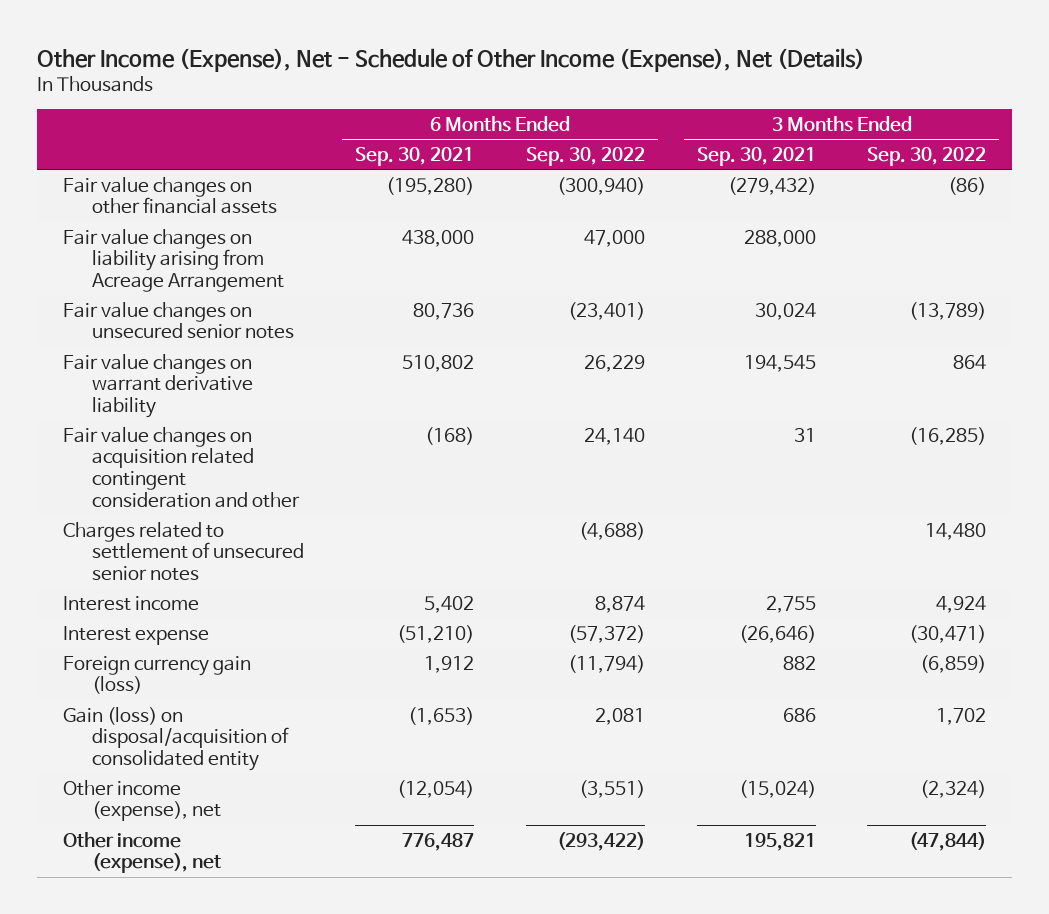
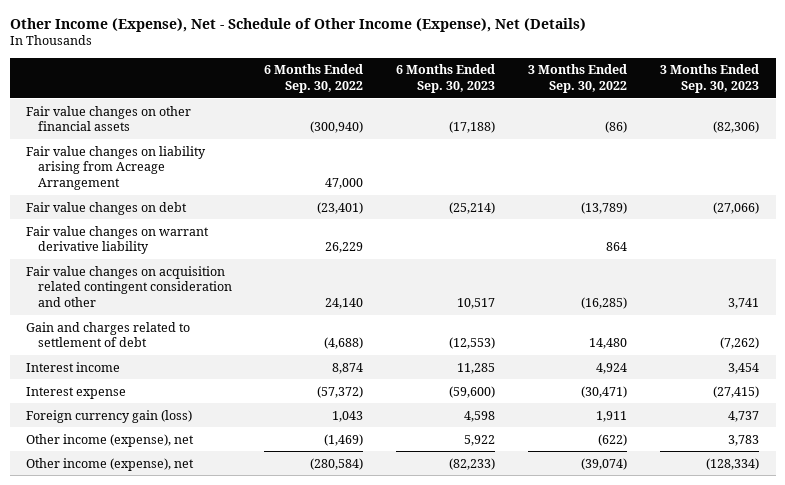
[355,146,475,166] Sep. 30, 2021 -> none
[696,146,816,166] Sep. 30, 2021 -> none
none -> [396,64,496,94] 6 Months Ended Sep. 30, 2023
none -> [660,64,760,94] 3 Months Ended Sep. 30, 2023
[62,301,294,340] Fair value changes on unsecured senior notes -> [26,201,188,215] Fair value changes on debt
[62,521,304,582] Charges related to settlement of unsecured senior notes -> [26,321,191,348] Gain and charges related to settlement of debt
[62,706,289,772] Gain (loss) on disposal/acquisition of consolidated entity -> none
[567,654,645,673] (11,794) -> [332,410,364,422] 1,043
[920,654,987,673] (6,859) -> [596,410,628,422] 1,911
[578,779,645,798] (3,551) -> [324,433,364,446] (1,469)
[920,779,987,798] (2,324) -> [598,433,628,446] (622)
[556,831,645,851] (293,422) -> [310,457,364,470] (280,584)
[909,831,987,851] (47,844) -> [581,457,628,470] (39,074)

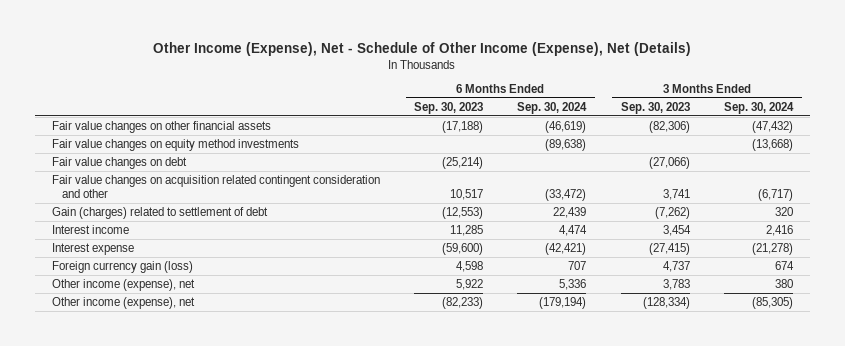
[264,64,364,94] 6 Months Ended Sep. 30, 2022 -> none
[528,64,628,94] 3 Months Ended Sep. 30, 2022 -> none
none -> [517,101,588,114] Sep. 30, 2024
none -> [723,101,794,114] Sep. 30, 2024
[26,145,207,191] Fair value changes on liability arising from Acreage Arrangement -> none
none -> [51,138,299,151] Fair value changes on equity method investments
[26,225,210,255] Fair value changes on warrant derivative liability -> none
[26,321,191,348] Gain and charges related to settlement of debt -> [51,206,268,219] Gain (charges) related to settlement of debt

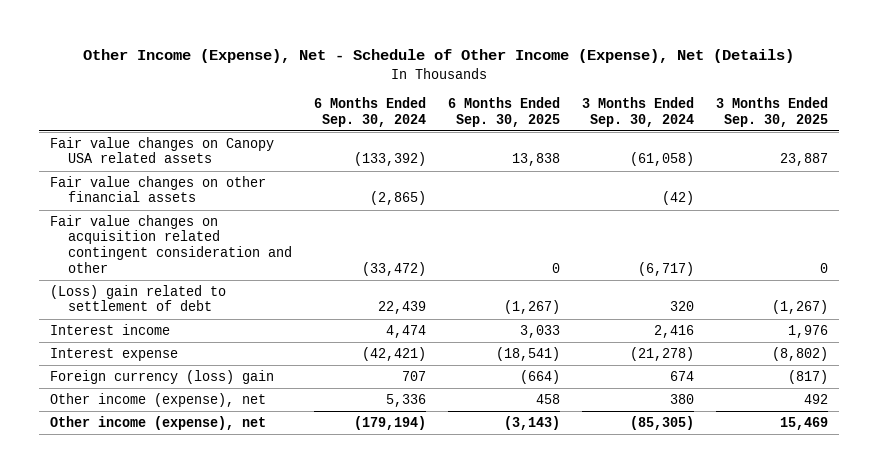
[414,101,484,114] Sep. 30, 2023 -> none
[620,101,690,114] Sep. 30, 2023 -> none
none -> [447,96,560,127] 6 Months Ended Sep. 30, 2025
none -> [715,96,828,127] 3 Months Ended Sep. 30, 2025
[51,138,299,151] Fair value changes on equity method investments -> none
[51,156,187,169] Fair value changes on debt -> none
none -> [50,136,275,164] Fair value changes on Canopy USA related assets
[545,120,587,133] (46,619) -> [369,191,426,206] (2,865)
[751,120,793,133] (47,432) -> [661,191,694,206] (42)
[51,206,268,219] Gain (charges) related to settlement of debt -> [50,284,227,312] (Loss) gain related to settlement of debt
[51,260,193,273] Foreign currency gain (loss) -> [50,369,275,384] Foreign currency (loss) gain

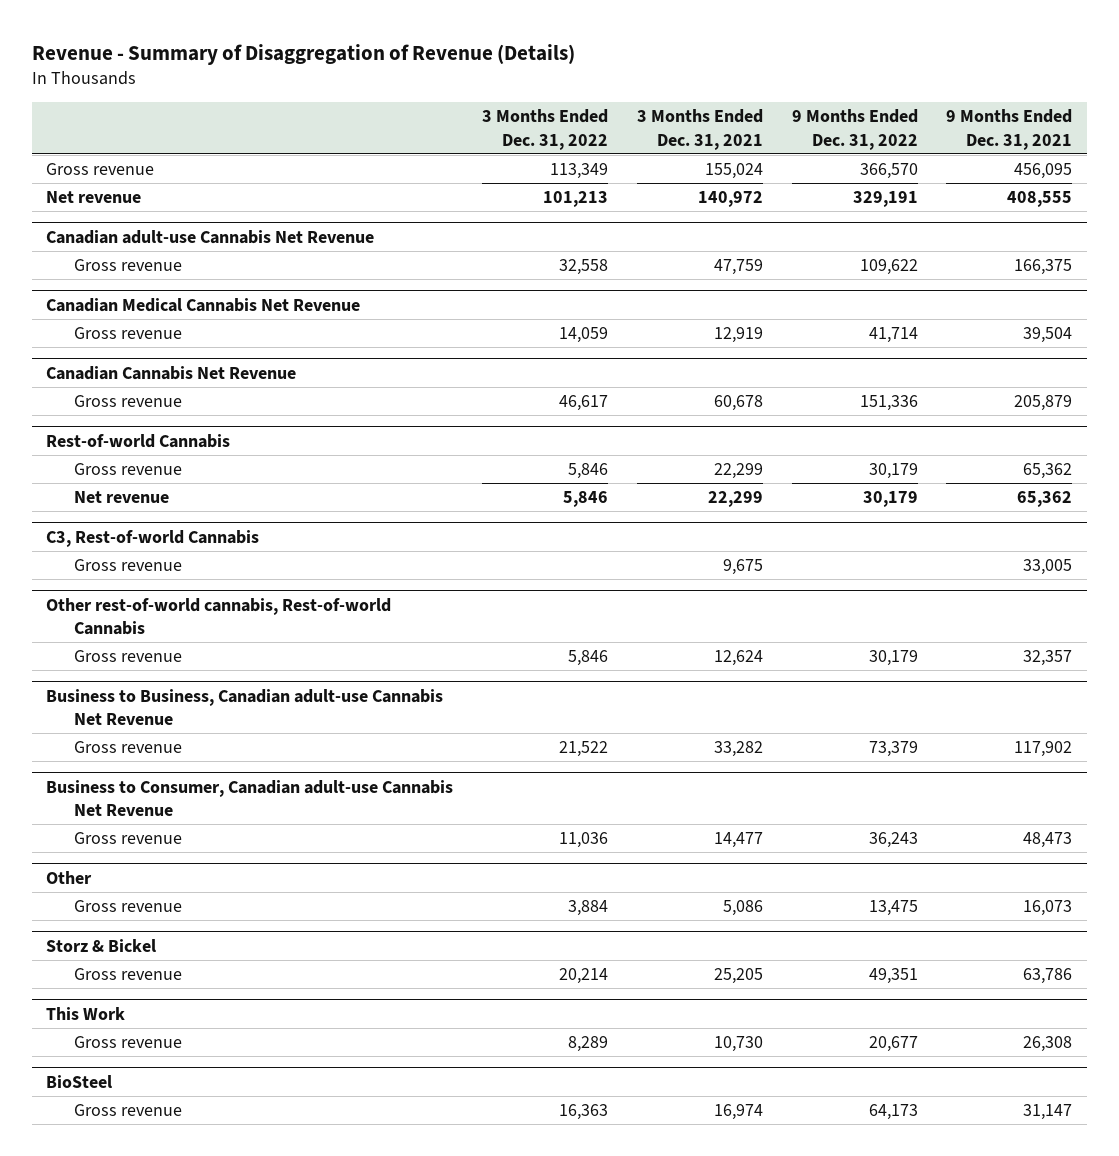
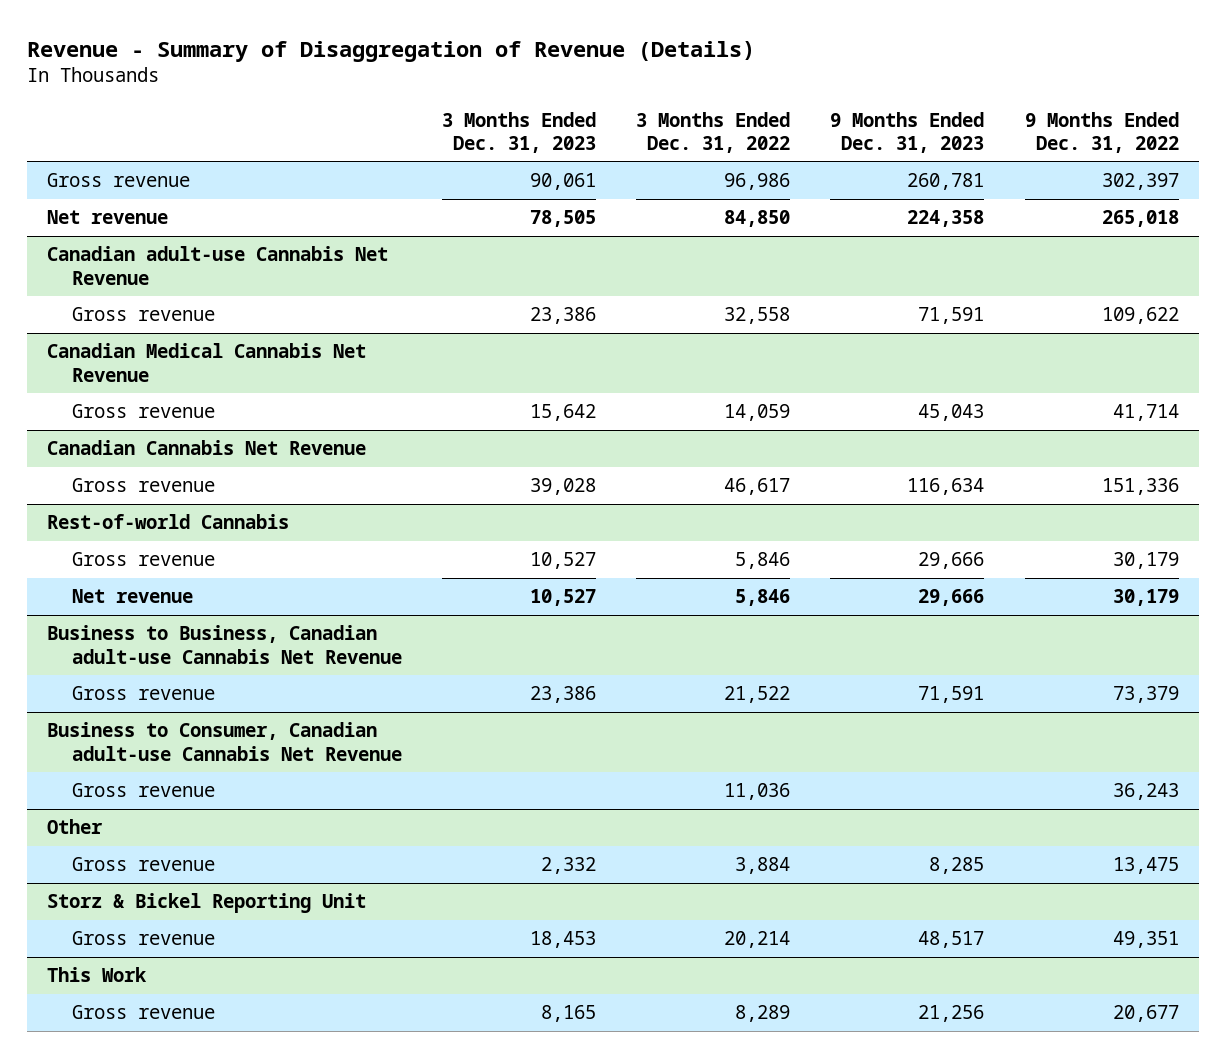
[636,109,763,150] 3 Months Ended Dec. 31, 2021 -> none
[946,109,1073,150] 9 Months Ended Dec. 31, 2021 -> none
none -> [441,111,596,154] 3 Months Ended Dec. 31, 2023
none -> [830,111,985,154] 9 Months Ended Dec. 31, 2023
[549,163,608,180] 113,349 -> [724,173,791,191] 96,986
[859,163,918,180] 366,570 -> [1101,173,1179,191] 302,397
[542,191,608,208] 101,213 -> [724,210,791,228] 84,850
[852,191,918,208] 329,191 -> [1101,210,1179,228] 265,018
[46,529,260,547] C3, Rest-of-world Cannabis -> none
[73,559,182,572] Gross revenue -> none
[46,597,392,635] Other rest-of-world cannabis, Rest-of-world Cannabis -> none
[73,650,182,663] Gross revenue -> none
[46,938,157,952] Storz & Bickel -> [47,893,367,914] Storz & Bickel Reporting Unit
[46,1074,113,1088] BioSteel -> none
[73,1104,182,1117] Gross revenue -> none

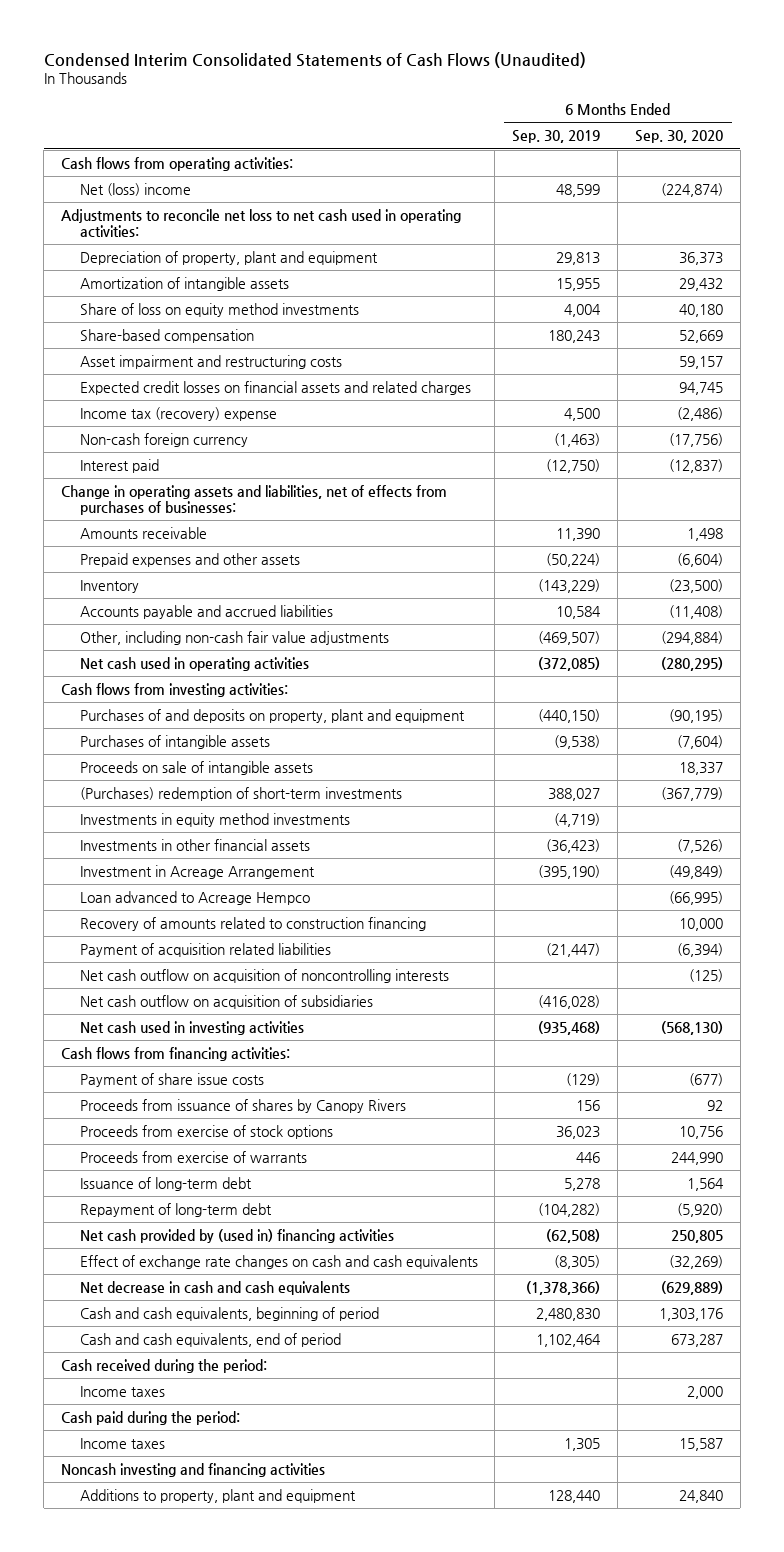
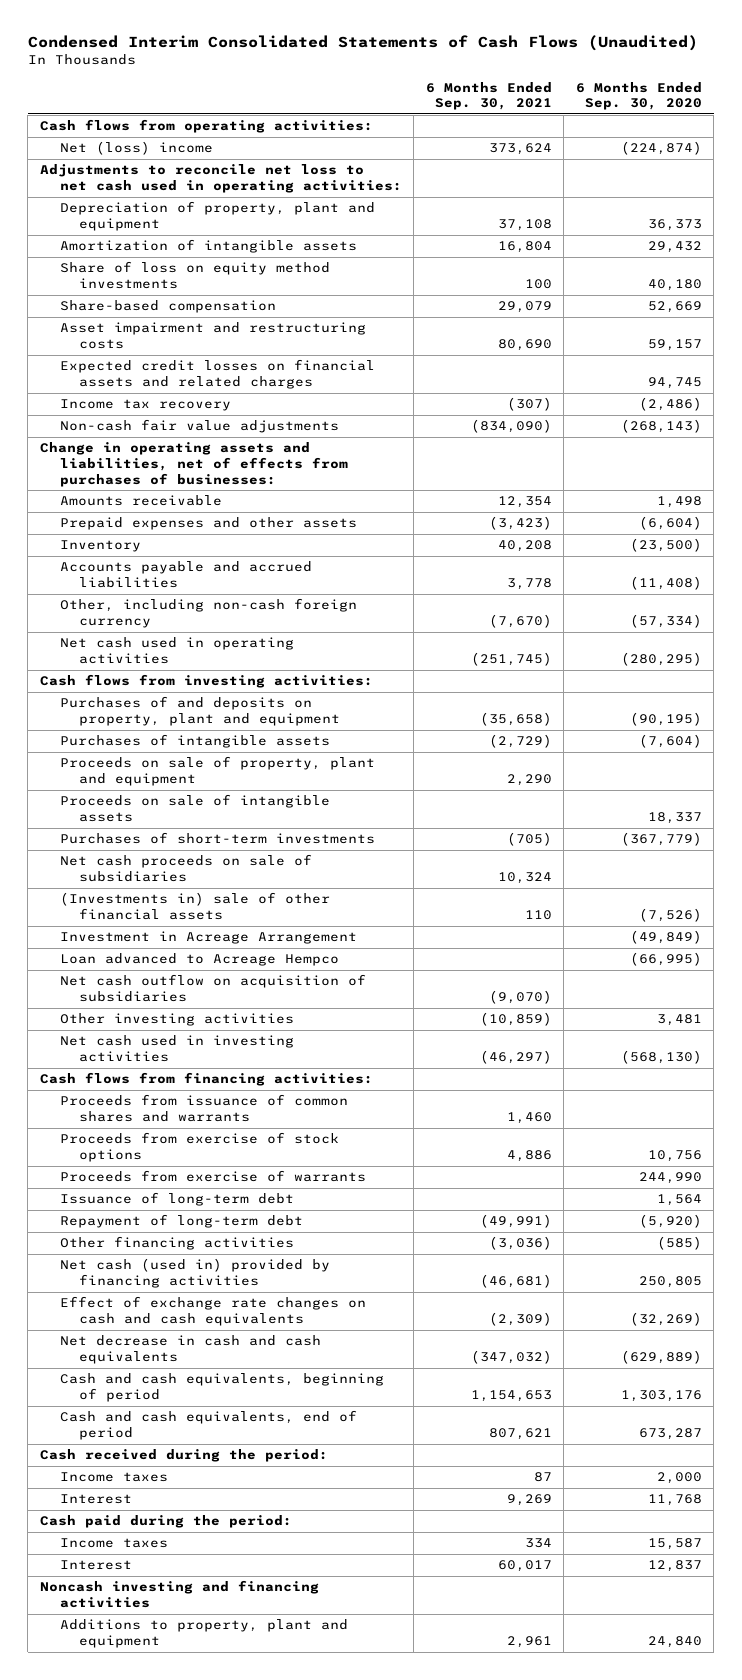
[512,130,601,144] Sep. 30, 2019 -> none
none -> [425,81,552,111] 6 Months Ended Sep. 30, 2021
[79,432,248,447] Non-cash foreign currency -> none
[79,458,159,473] Interest paid -> none
[79,406,277,421] Income tax (recovery) expense -> [59,399,231,412] Income tax recovery
none -> [59,419,339,434] Non-cash fair value adjustments
[79,630,389,645] Other, including non-cash fair value adjustments -> none
none -> [59,598,357,628] Other, including non-cash foreign currency
none -> [59,756,375,786] Proceeds on sale of property, plant and equipment
[79,812,350,827] Investments in equity method investments -> none
[79,786,402,801] (Purchases) redemption of short-term investments -> [59,832,375,845] Purchases of short-term investments
none -> [59,854,312,882] Net cash proceeds on sale of subsidiaries
[79,838,310,851] Investments in other financial assets -> [59,892,330,920] (Investments in) sale of other financial assets
[79,916,426,931] Recovery of amounts related to construction financing -> none
[79,942,331,957] Payment of acquisition related liabilities -> none
[79,968,449,983] Net cash outflow on acquisition of noncontrolling interests -> none
none -> [59,1013,294,1027] Other investing activities
[79,1072,264,1087] Payment of share issue costs -> none
[79,1098,406,1113] Proceeds from issuance of shares by Canopy Rivers -> none
none -> [59,1094,348,1122] Proceeds from issuance of common shares and warrants
none -> [59,1236,294,1251] Other financing activities
[79,1228,394,1243] Net cash provided by (used in) financing activities -> [59,1258,330,1288] Net cash (used in) provided by financing activities
none -> [59,1494,132,1505] Interest
none -> [59,1560,132,1571] Interest

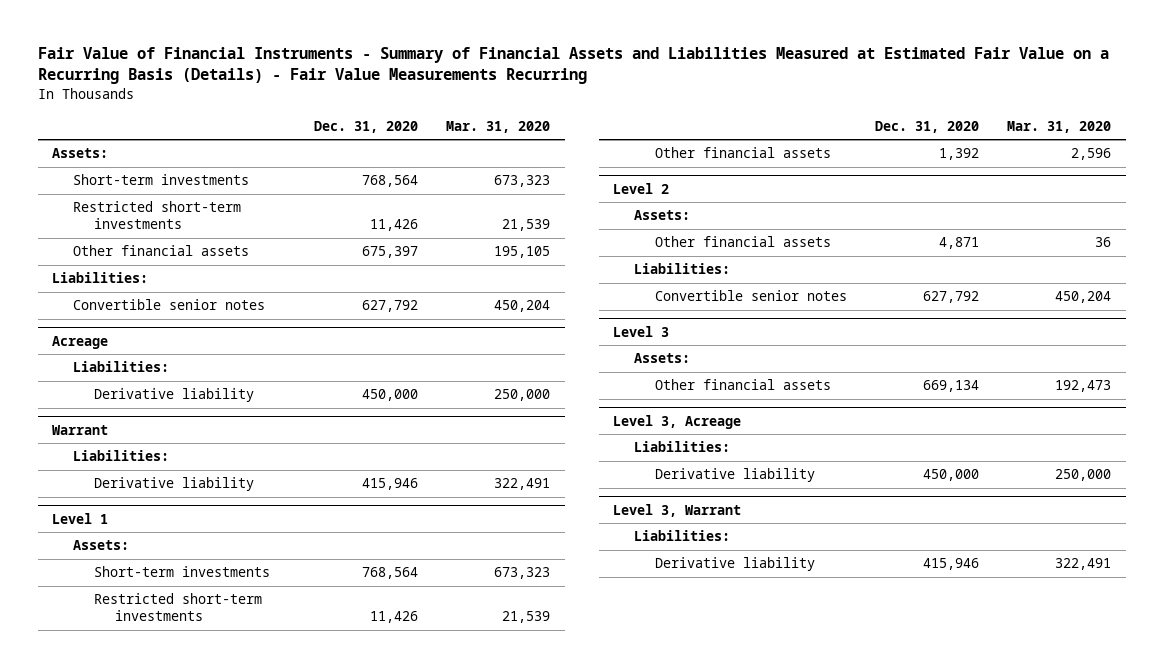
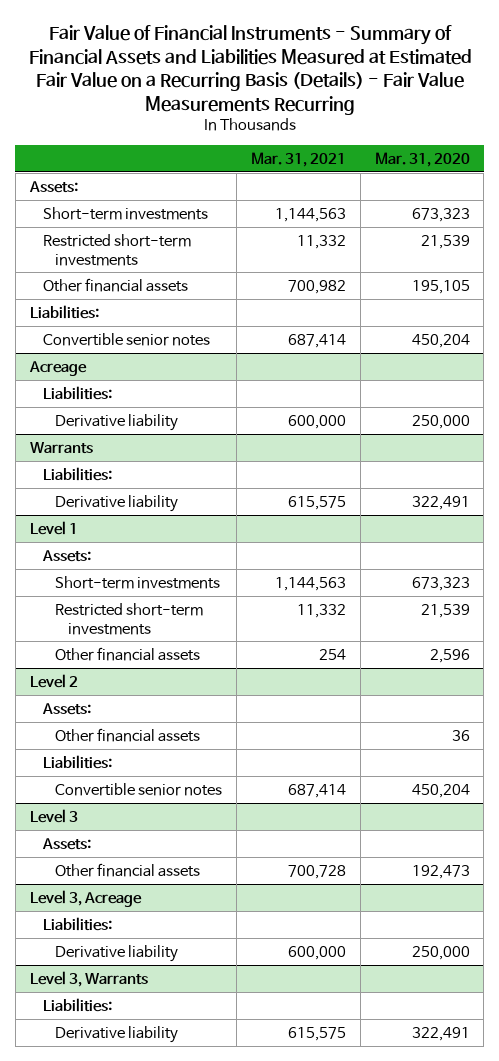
[314,120,419,133] Dec. 31, 2020 -> none
none -> [250,151,346,167] Mar. 31, 2021
[51,424,108,435] Warrant -> [29,441,93,454] Warrants
[612,503,741,517] Level 3, Warrant -> [29,970,148,987] Level 3, Warrants

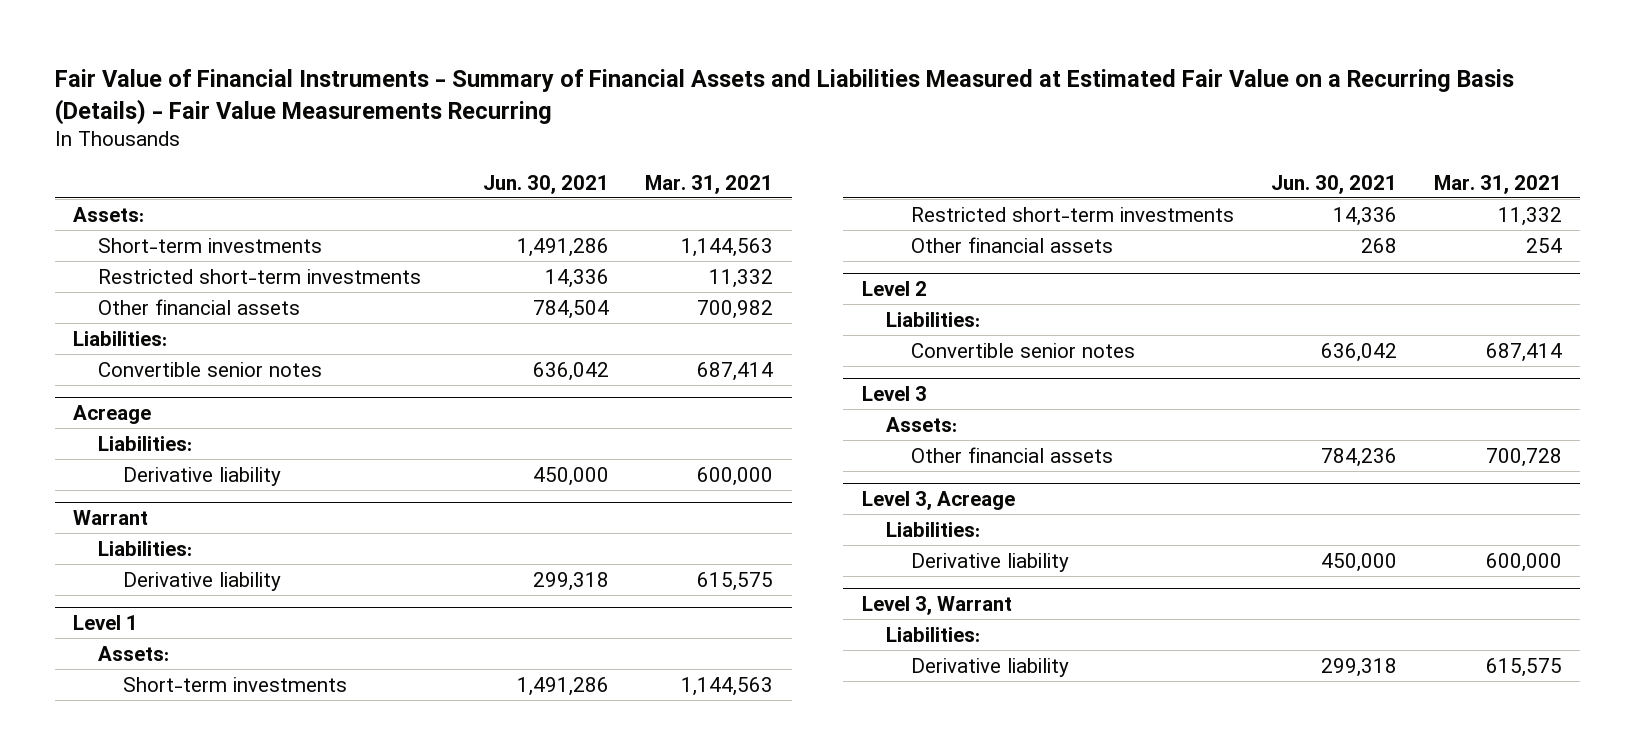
[374,151,470,167] Mar. 31, 2020 -> none
none -> [482,174,609,194] Jun. 30, 2021
[29,441,93,454] Warrants -> [73,509,149,525] Warrant
[41,702,91,715] Assets: -> none
[55,727,201,742] Other financial assets -> none
[29,970,148,987] Level 3, Warrants -> [861,595,1012,615] Level 3, Warrant

